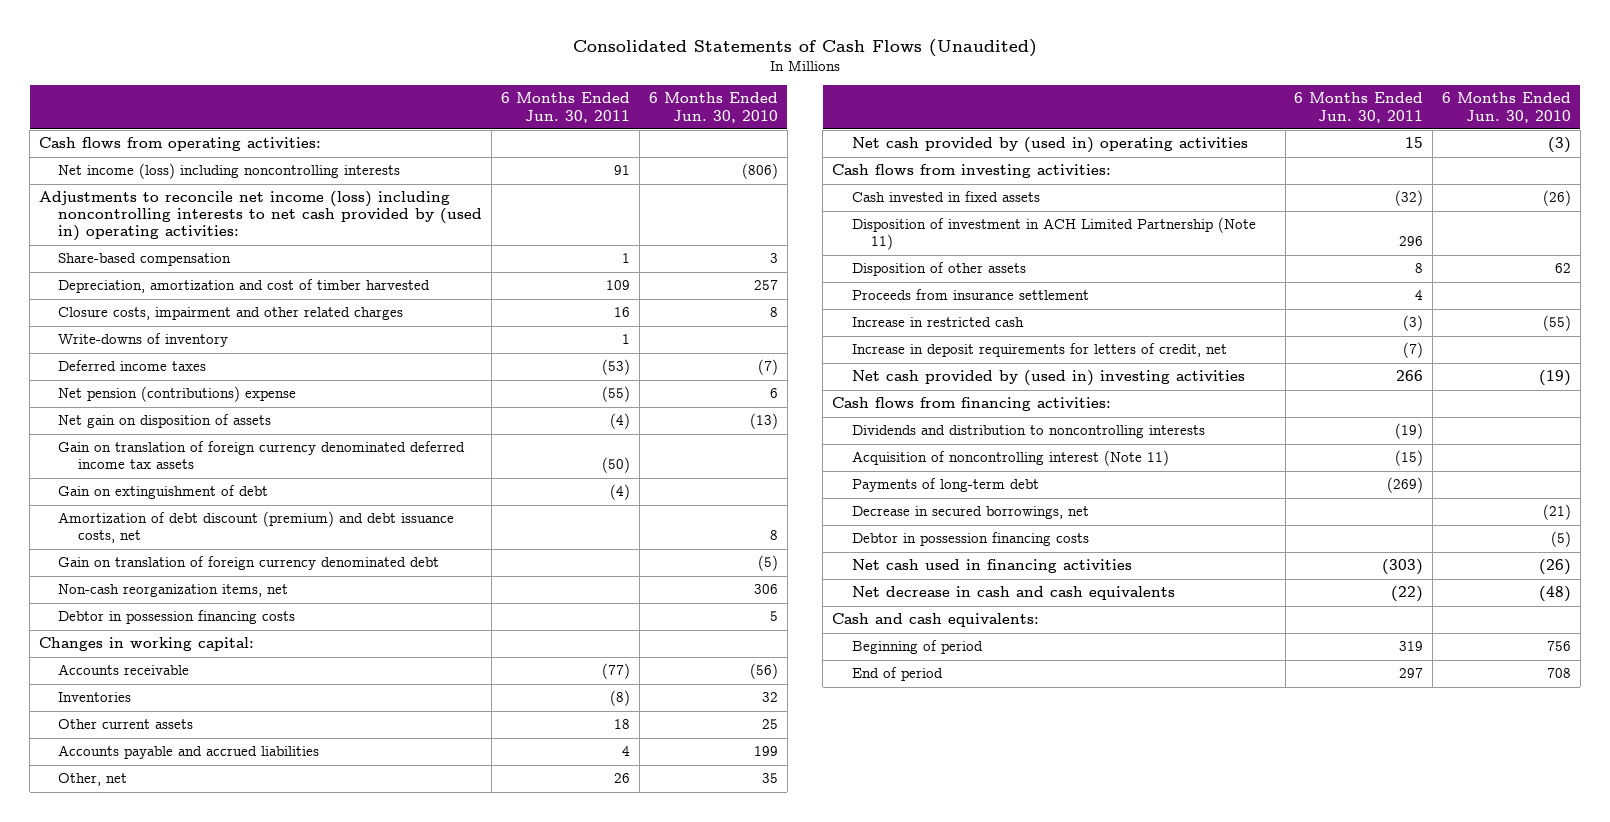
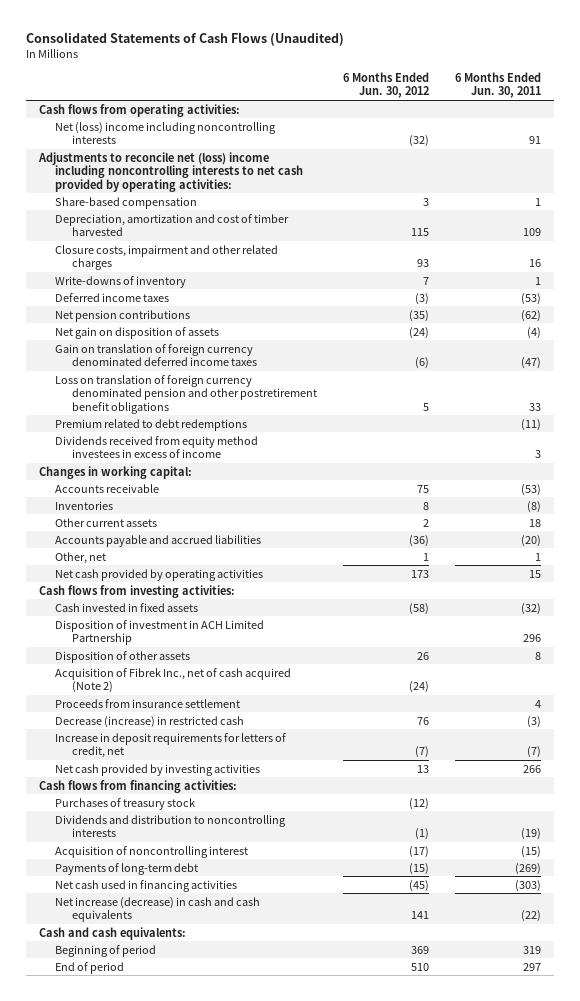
[648,92,778,123] 6 Months Ended Jun. 30, 2010 -> none
none -> [342,71,429,99] 6 Months Ended Jun. 30, 2012
[58,163,401,180] Net income (loss) including noncontrolling interests -> [55,121,277,145] Net (loss) income including noncontrolling interests
[38,191,483,242] Adjustments to reconcile net income (loss) including noncontrolling interests to net cash provided by (used in) operating activities: -> [38,151,304,192] Adjustments to reconcile net (loss) income including noncontrolling interests to net cash provided by operating activities:
[58,386,297,403] Net pension (contributions) expense -> [55,309,191,322] Net pension contributions
[602,386,631,403] (55) -> [521,309,542,322] (62)
[58,485,269,500] Gain on extinguishment of debt -> none
[58,511,455,544] Amortization of debt discount (premium) and debt issuance costs, net -> none
[58,556,440,571] Gain on translation of foreign currency denominated debt -> none
[58,584,289,598] Non-cash reorganization items, net -> none
[58,610,296,625] Debtor in possession financing costs -> none
[58,441,466,470] Gain on translation of foreign currency denominated deferred income tax assets -> [55,343,257,367] Gain on translation of foreign currency denominated deferred income taxes
[602,457,631,474] (50) -> [521,357,542,370] (47)
none -> [55,374,317,414] Loss on translation of foreign currency denominated pension and other postretirement benefit obligations
none -> [55,418,248,431] Premium related to debt redemptions
none -> [55,435,259,459] Dividends received from equity method investees in excess of income
[602,663,631,680] (77) -> [521,483,542,496] (53)
[622,746,631,757] 4 -> [521,534,542,547] (20)
[614,773,631,784] 26 -> [535,552,542,561] 1
[851,137,1248,154] Net cash provided by (used in) operating activities -> [55,568,264,581] Net cash provided by operating activities
[851,217,1256,251] Disposition of investment in ACH Limited Partnership (Note 11) -> [55,619,265,646] Disposition of investment in ACH Limited Partnership
none -> [55,667,292,694] Acquisition of Fibrek Inc., net of cash acquired (Note 2)
[851,317,1024,328] Increase in restricted cash -> [55,715,245,728] Decrease (increase) in restricted cash
[851,370,1245,387] Net cash provided by (used in) investing activities -> [55,763,261,776] Net cash provided by investing activities
none -> [55,797,196,810] Purchases of treasury stock
[851,450,1169,467] Acquisition of noncontrolling interest (Note 11) -> [55,845,249,858] Acquisition of noncontrolling interest
[851,506,1089,520] Decrease in secured borrowings, net -> none
[851,532,1089,547] Debtor in possession financing costs -> none
[851,586,1175,601] Net decrease in cash and cash equivalents -> [55,896,261,923] Net increase (decrease) in cash and cash equivalents

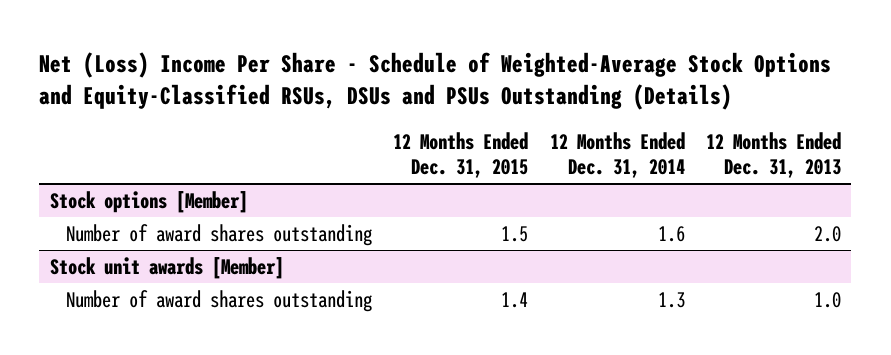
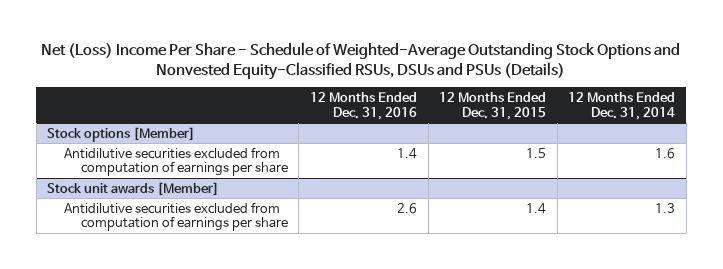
[39,51,832,111] Net (Loss) Income Per Share - Schedule of Weighted-Average Stock Options and Equity-Classified RSUs, DSUs and PSUs Outstanding (Details) -> [41,42,681,80] Net (Loss) Income Per Share - Schedule of Weighted-Average Outstanding Stock Options and Nonvested Equity-Classified RSUs, DSUs and PSUs (Details)
[705,131,841,179] 12 Months Ended Dec. 31, 2013 -> none
none -> [309,91,417,120] 12 Months Ended Dec. 31, 2016
[66,223,373,246] Number of award shares outstanding -> [64,146,288,177] Antidilutive securities excluded from computation of earnings per share
[66,289,373,312] Number of award shares outstanding -> [64,201,288,232] Antidilutive securities excluded from computation of earnings per share

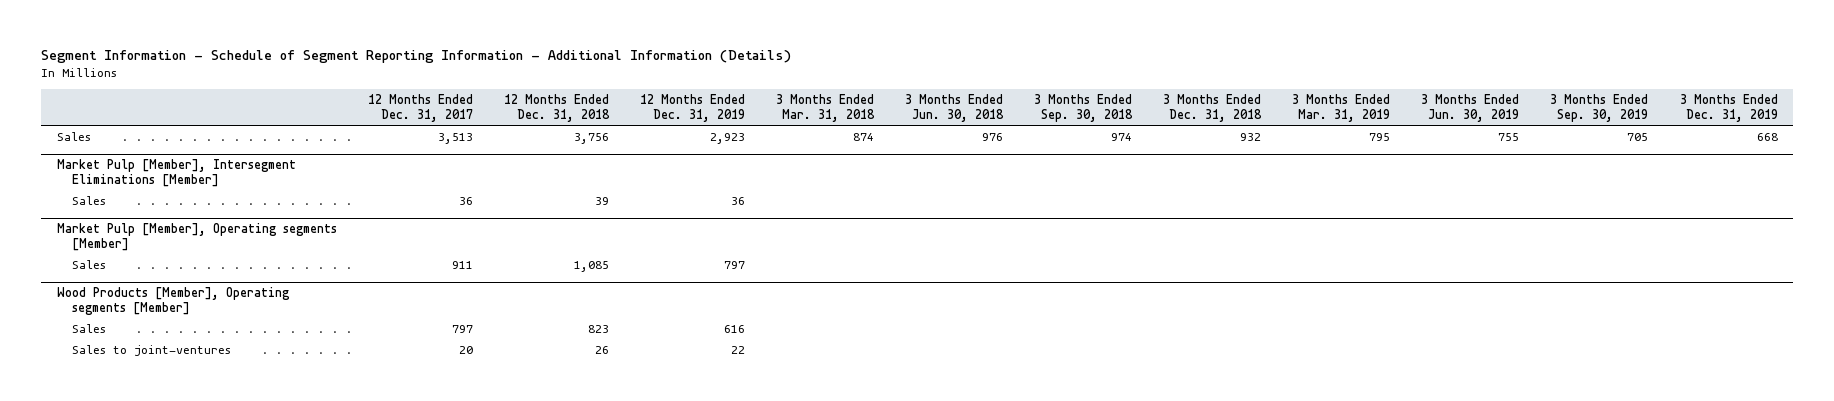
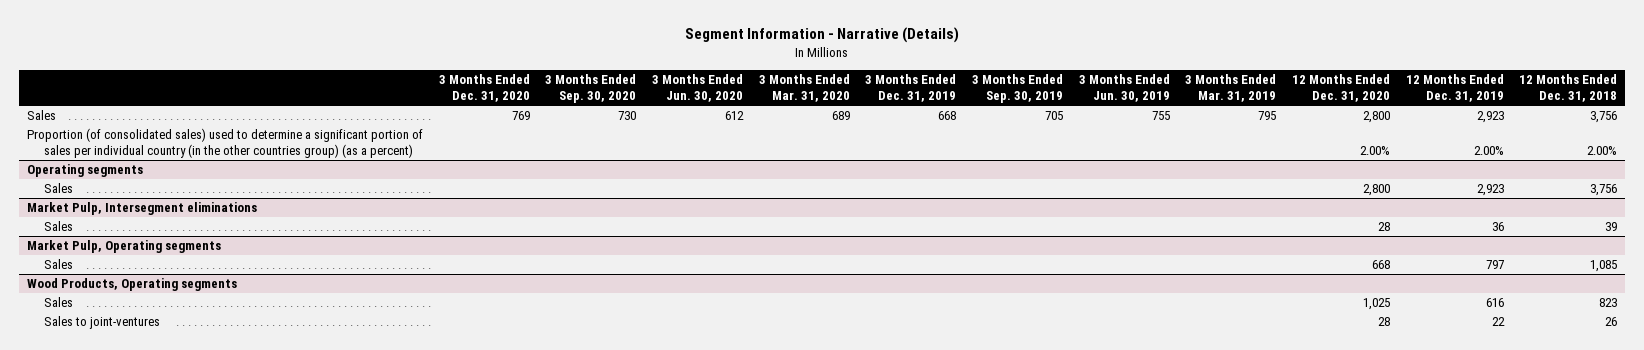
[41,50,792,64] Segment Information - Schedule of Segment Reporting Information - Additional Information (Details) -> [685,27,960,44] Segment Information - Narrative (Details)
[367,94,473,122] 12 Months Ended Dec. 31, 2017 -> none
[776,94,876,122] 3 Months Ended Mar. 31, 2018 -> none
[905,94,1005,122] 3 Months Ended Jun. 30, 2018 -> none
[1034,94,1134,122] 3 Months Ended Sep. 30, 2018 -> none
[1163,94,1263,122] 3 Months Ended Dec. 31, 2018 -> none
none -> [438,74,530,102] 3 Months Ended Dec. 31, 2020
none -> [545,74,637,103] 3 Months Ended Sep. 30, 2020
none -> [651,74,743,102] 3 Months Ended Jun. 30, 2020
none -> [758,74,850,102] 3 Months Ended Mar. 31, 2020
none -> [1291,74,1390,102] 12 Months Ended Dec. 31, 2020
none -> [26,128,423,159] Proportion (of consolidated sales) used to determine a significant portion of sales per individual country (in the other countries group) (as a percent)
none -> [26,164,143,178] Operating segments
none -> [44,183,74,194] Sales
[56,159,296,187] Market Pulp [Member], Intersegment Eliminations [Member] -> [26,202,257,216] Market Pulp, Intersegment eliminations
[56,223,337,251] Market Pulp [Member], Operating segments [Member] -> [26,240,221,254] Market Pulp, Operating segments
[56,287,290,315] Wood Products [Member], Operating segments [Member] -> [26,278,237,292] Wood Products, Operating segments

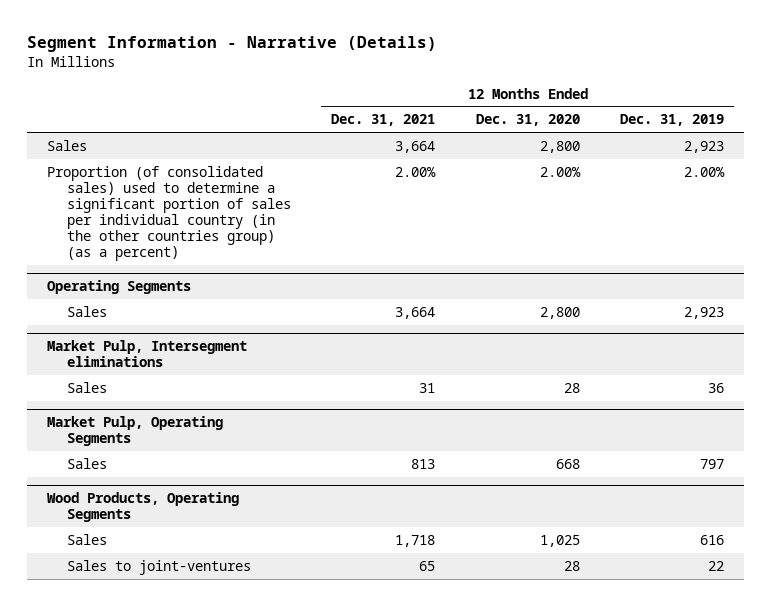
[438,74,530,102] 3 Months Ended Dec. 31, 2020 -> none
[545,74,637,103] 3 Months Ended Sep. 30, 2020 -> none
[651,74,743,102] 3 Months Ended Jun. 30, 2020 -> none
[758,74,850,102] 3 Months Ended Mar. 31, 2020 -> none
[865,74,957,102] 3 Months Ended Dec. 31, 2019 -> none
[971,74,1063,103] 3 Months Ended Sep. 30, 2019 -> none
[1078,74,1170,102] 3 Months Ended Jun. 30, 2019 -> none
[1185,74,1277,102] 3 Months Ended Mar. 31, 2019 -> none
[1519,74,1618,102] 12 Months Ended Dec. 31, 2018 -> none
none -> [331,114,436,127] Dec. 31, 2021
[26,164,143,178] Operating segments -> [47,279,192,294] Operating Segments
[26,240,221,254] Market Pulp, Operating segments -> [47,415,224,446] Market Pulp, Operating Segments
[26,278,237,292] Wood Products, Operating segments -> [47,491,240,522] Wood Products, Operating Segments

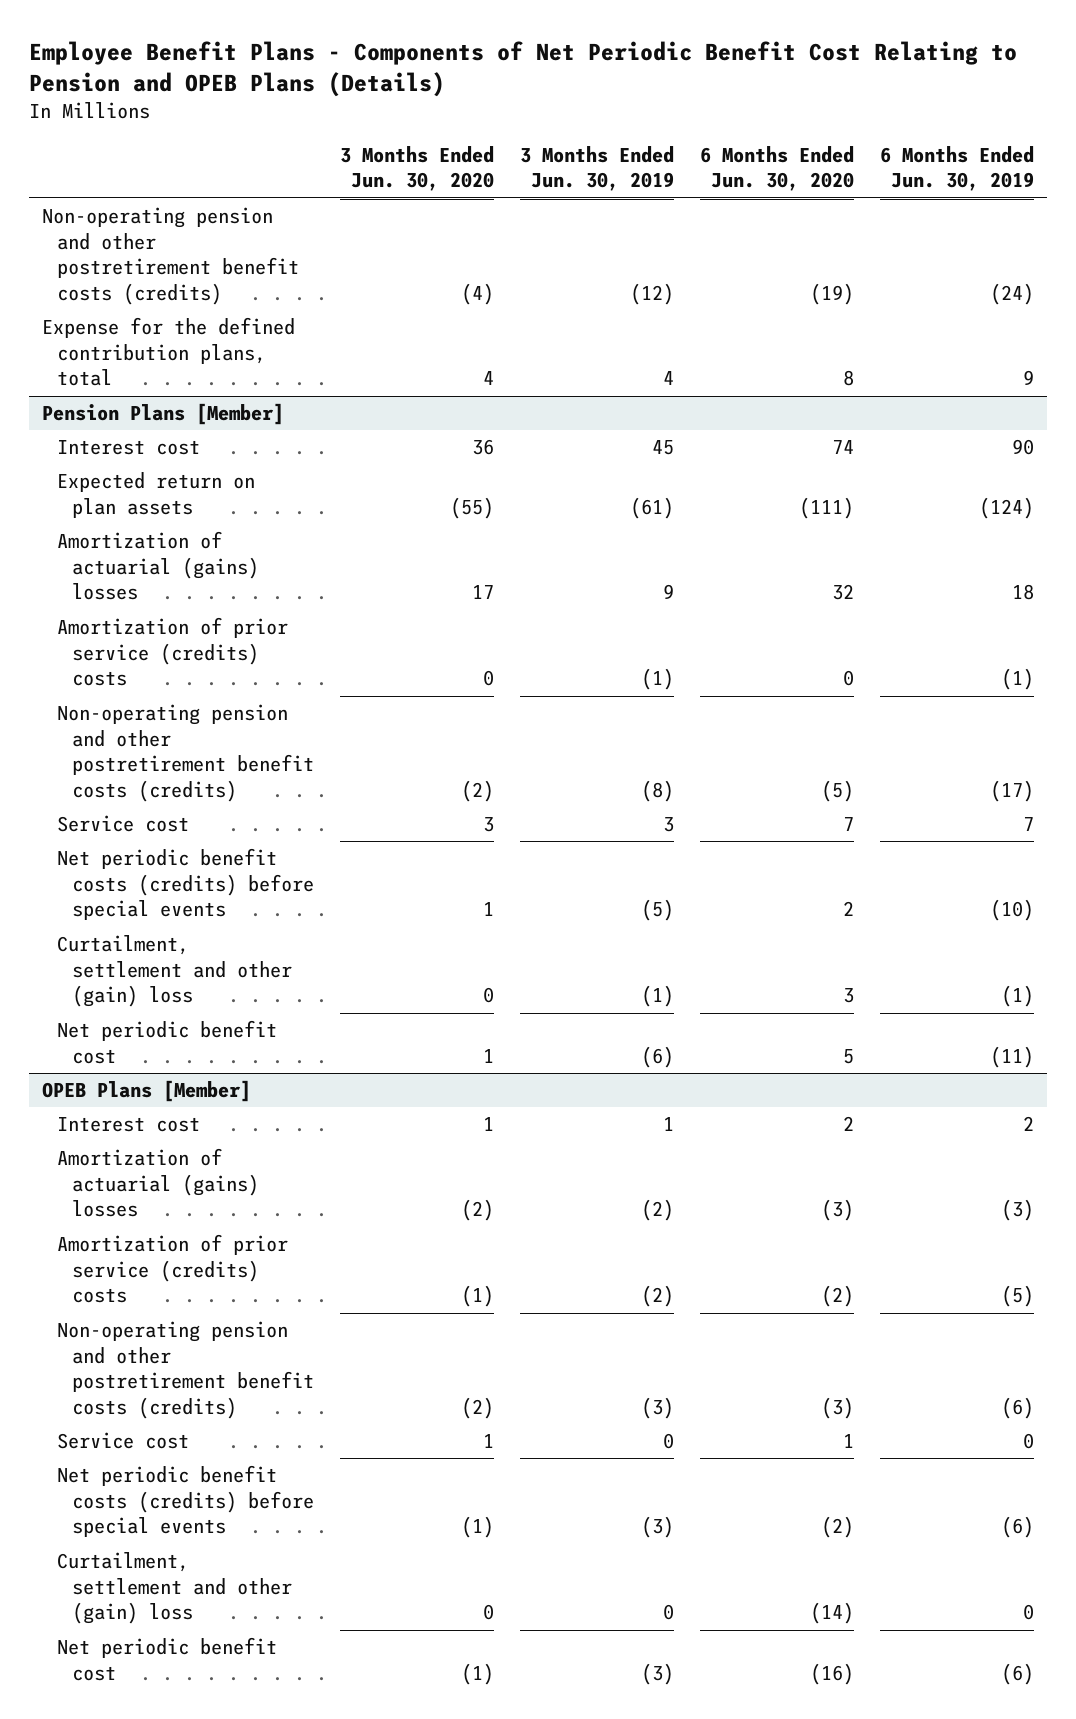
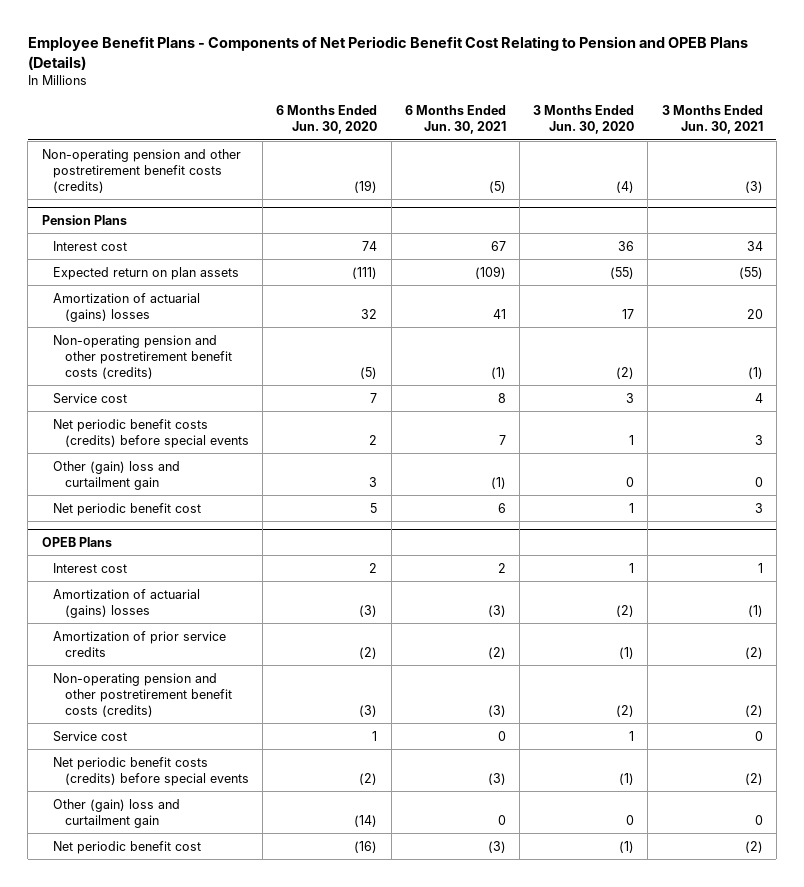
[519,145,674,192] 3 Months Ended Jun. 30, 2019 -> none
[879,145,1034,192] 6 Months Ended Jun. 30, 2019 -> none
none -> [404,105,506,135] 6 Months Ended Jun. 30, 2021
none -> [661,105,763,135] 3 Months Ended Jun. 30, 2021
[42,317,296,387] Expense for the defined contribution plans, total -> none
[42,403,285,426] Pension Plans [Member] -> [41,214,127,225] Pension Plans
[56,617,288,687] Amortization of prior service (credits) costs -> none
[56,935,292,1008] Curtailment, settlement and other (gain) loss -> [53,460,181,490] Other (gain) loss and curtailment gain
[42,1080,252,1103] OPEB Plans [Member] -> [41,536,112,547] OPEB Plans
[56,1234,288,1304] Amortization of prior service (credits) costs -> [53,630,227,657] Amortization of prior service credits
[56,1552,292,1625] Curtailment, settlement and other (gain) loss -> [53,798,181,828] Other (gain) loss and curtailment gain

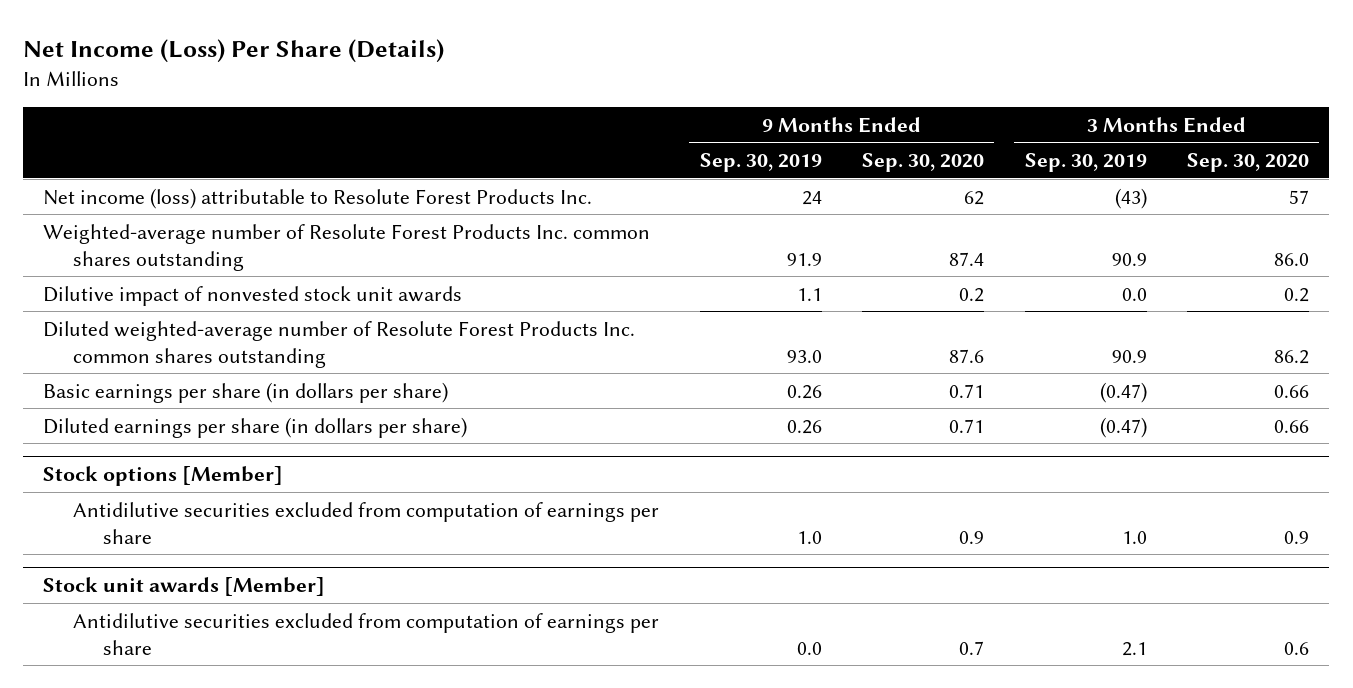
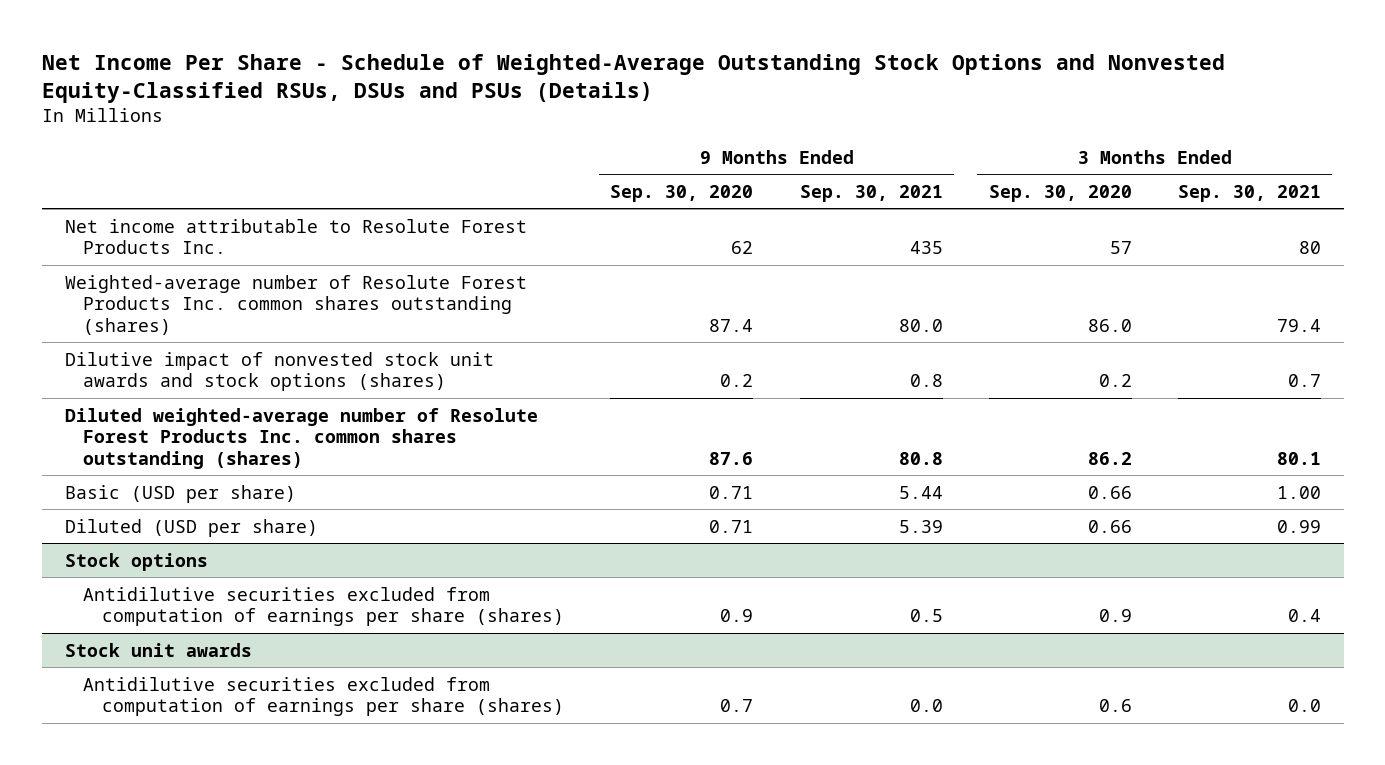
[23,38,445,63] Net Income (Loss) Per Share (Details) -> [41,53,1225,103] Net Income Per Share - Schedule of Weighted-Average Outstanding Stock Options and Nonvested Equity-Classified RSUs, DSUs and PSUs (Details)
[699,153,822,173] Sep. 30, 2019 -> none
[1024,153,1147,173] Sep. 30, 2019 -> none
none -> [799,184,943,202] Sep. 30, 2021
none -> [1177,184,1321,202] Sep. 30, 2021
[43,187,593,209] Net income (loss) attributable to Resolute Forest Products Inc. -> [64,218,527,255] Net income attributable to Resolute Forest Products Inc.
[43,223,651,271] Weighted-average number of Resolute Forest Products Inc. common shares outstanding -> [64,274,527,335] Weighted-average number of Resolute Forest Products Inc. common shares outstanding (shares)
[43,285,463,306] Dilutive impact of nonvested stock unit awards -> [64,351,494,392] Dilutive impact of nonvested stock unit awards and stock options (shares)
[43,320,636,368] Diluted weighted-average number of Resolute Forest Products Inc. common shares outstanding -> [64,407,538,469] Diluted weighted-average number of Resolute Forest Products Inc. common shares outstanding (shares)
[43,381,449,403] Basic earnings per share (in dollars per share) -> [64,484,296,503] Basic (USD per share)
[43,416,468,438] Diluted earnings per share (in dollars per share) -> [64,518,318,537] Diluted (USD per share)
[43,466,284,487] Stock options [Member] -> [64,552,208,571] Stock options
[73,501,660,544] Antidilutive securities excluded from computation of earnings per share -> [83,586,565,627] Antidilutive securities excluded from computation of earnings per share (shares)
[43,577,326,597] Stock unit awards [Member] -> [64,642,252,657] Stock unit awards
[73,612,660,655] Antidilutive securities excluded from computation of earnings per share -> [83,676,565,717] Antidilutive securities excluded from computation of earnings per share (shares)

